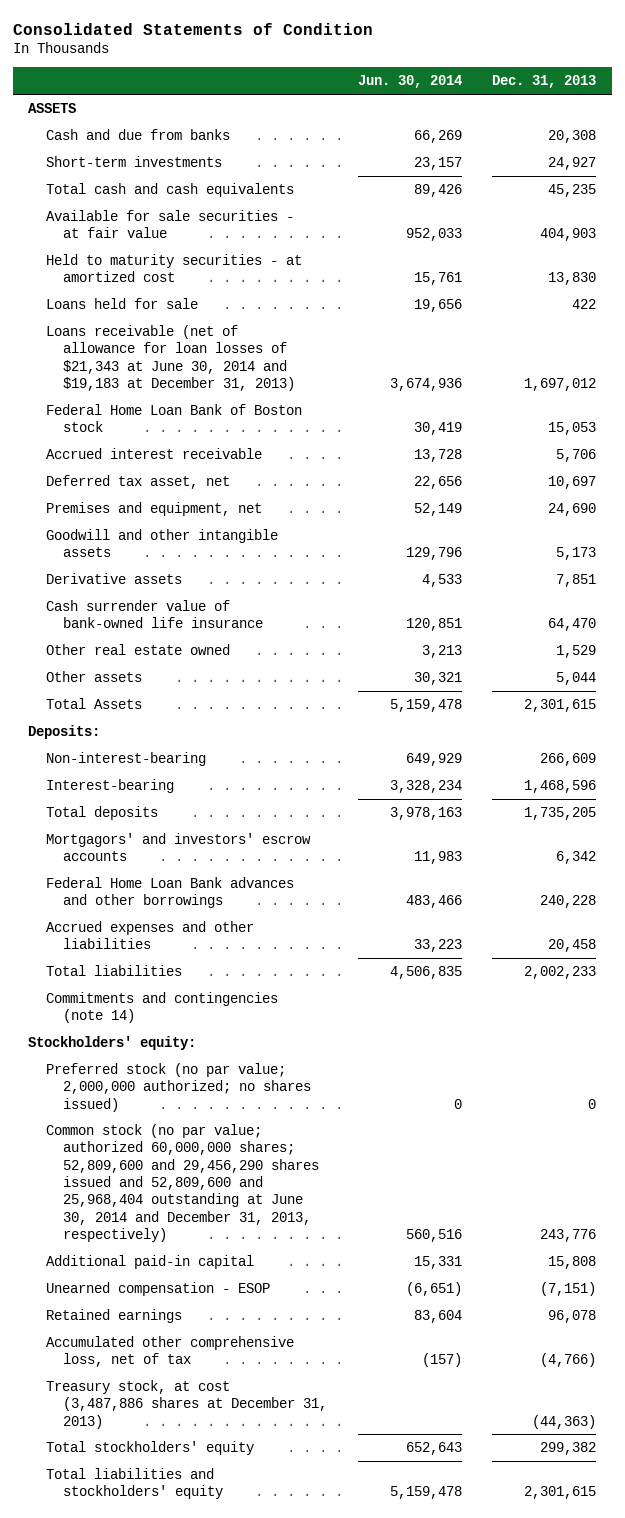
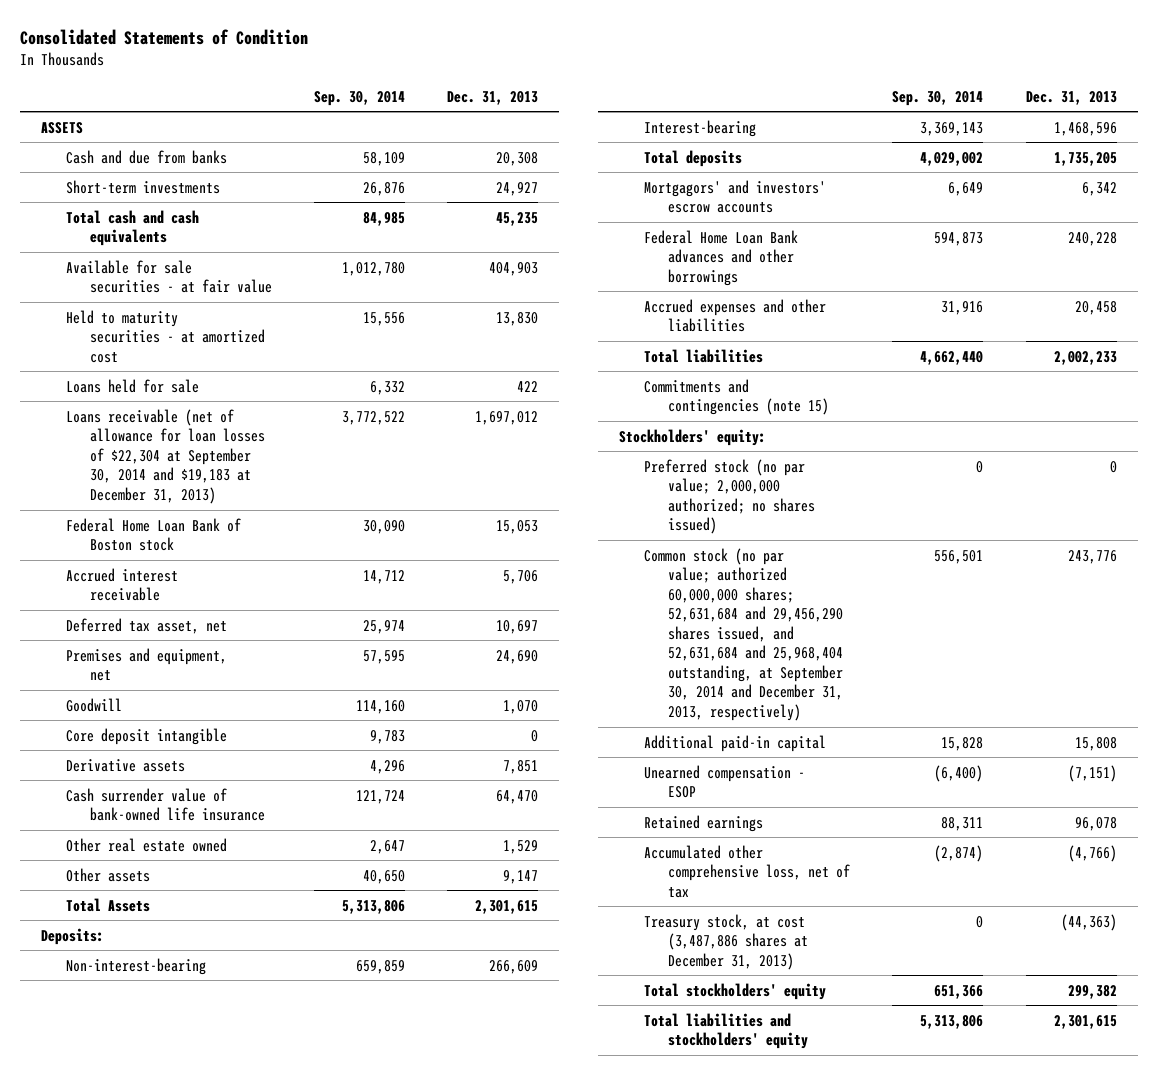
[357,75,462,89] Jun. 30, 2014 -> none
none -> [314,90,406,106] Sep. 30, 2014
[45,324,296,392] Loans receivable (net of allowance for loan losses of $21,343 at June 30, 2014 and $19,183 at December 31, 2013) -> [65,408,266,504] Loans receivable (net of allowance for loan losses of $22,304 at September 30, 2014 and $19,183 at December 31, 2013)
[45,528,278,558] Goodwill and other intangible assets -> [65,697,122,712] Goodwill
[556,547,597,561] 5,173 -> [503,699,539,714] 1,070
none -> [65,727,227,745] Core deposit intangible
[556,671,597,685] 5,044 -> [503,869,539,884] 9,147
[45,991,278,1024] Commitments and contingencies (note 14) -> [643,378,830,416] Commitments and contingencies (note 15)
[45,1123,320,1243] Common stock (no par value; authorized 60,000,000 shares; 52,809,600 and 29,456,290 shares issued and 52,809,600 and 25,968,404 outstanding at June 30, 2014 and December 31, 2013, respectively) -> [643,547,844,721] Common stock (no par value; authorized 60,000,000 shares; 52,631,684 and 29,456,290 shares issued, and 52,631,684 and 25,968,404 outstanding, at September 30, 2014 and December 31, 2013, respectively)

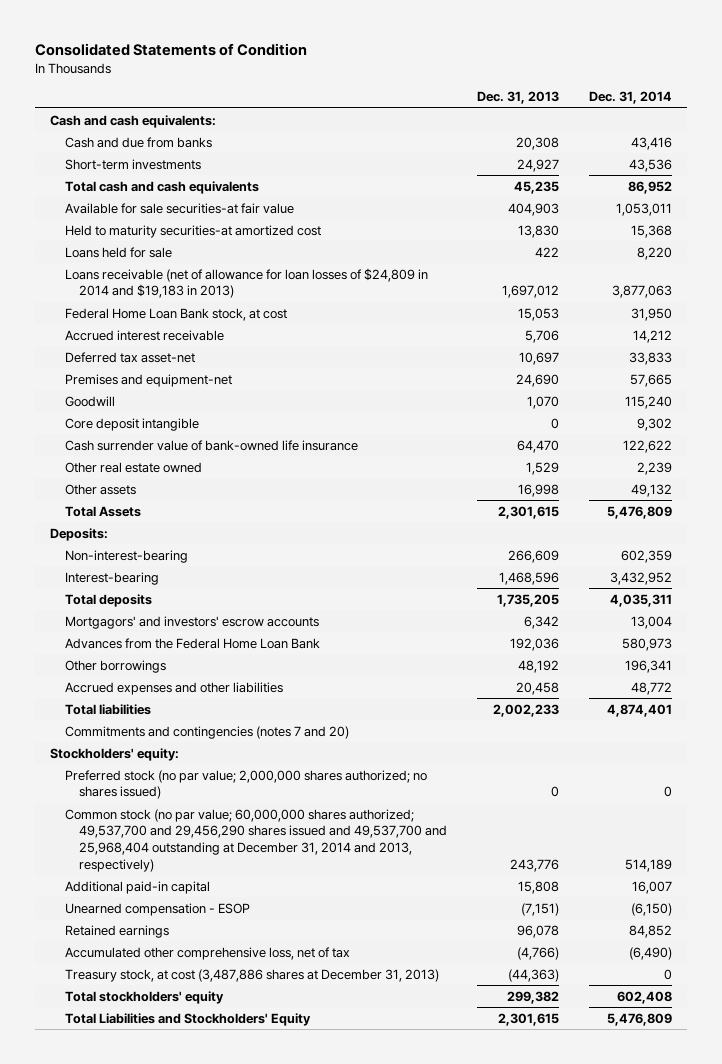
[314,90,406,106] Sep. 30, 2014 -> none
none -> [588,91,672,105] Dec. 31, 2014
[40,121,83,134] ASSETS -> none
none -> [49,114,216,128] Cash and cash equivalents:
[65,259,273,294] Available for sale securities - at fair value -> [64,202,294,214] Available for sale securities-at fair value
[65,309,266,363] Held to maturity securities - at amortized cost -> [64,224,321,238] Held to maturity securities-at amortized cost
[65,408,266,504] Loans receivable (net of allowance for loan losses of $22,304 at September 30, 2014 and $19,183 at December 31, 2013) -> [64,267,428,299] Loans receivable (net of allowance for loan losses of $24,809 in 2014 and $19,183 in 2013)
[65,517,241,552] Federal Home Loan Bank of Boston stock -> [64,307,287,321] Federal Home Loan Bank stock, at cost
[65,617,227,634] Deferred tax asset, net -> [64,351,195,363] Deferred tax asset-net
[65,647,227,682] Premises and equipment, net -> [64,373,232,387] Premises and equipment-net
[65,758,185,772] Derivative assets -> none
[503,869,539,884] 9,147 -> [517,483,559,497] 16,998
[643,229,798,286] Federal Home Loan Bank advances and other borrowings -> [64,637,320,649] Advances from the Federal Home Loan Bank
[1067,231,1117,246] 240,228 -> [509,637,559,651] 192,036
none -> [64,659,166,673] Other borrowings
[643,378,830,416] Commitments and contingencies (note 15) -> [64,725,349,739] Commitments and contingencies (notes 7 and 20)
[643,458,816,535] Preferred stock (no par value; 2,000,000 authorized; no shares issued) -> [64,769,427,800] Preferred stock (no par value; 2,000,000 shares authorized; no shares issued)
[643,547,844,721] Common stock (no par value; authorized 60,000,000 shares; 52,631,684 and 29,456,290 shares issued, and 52,631,684 and 25,968,404 outstanding, at September 30, 2014 and December 31, 2013, respectively) -> [64,808,448,872] Common stock (no par value; 60,000,000 shares authorized; 49,537,700 and 29,456,290 shares issued and 49,537,700 and 25,968,404 outstanding at December 31, 2014 and 2013, respectively)
[643,1012,809,1050] Total liabilities and stockholders' equity -> [64,1012,311,1026] Total Liabilities and Stockholders' Equity

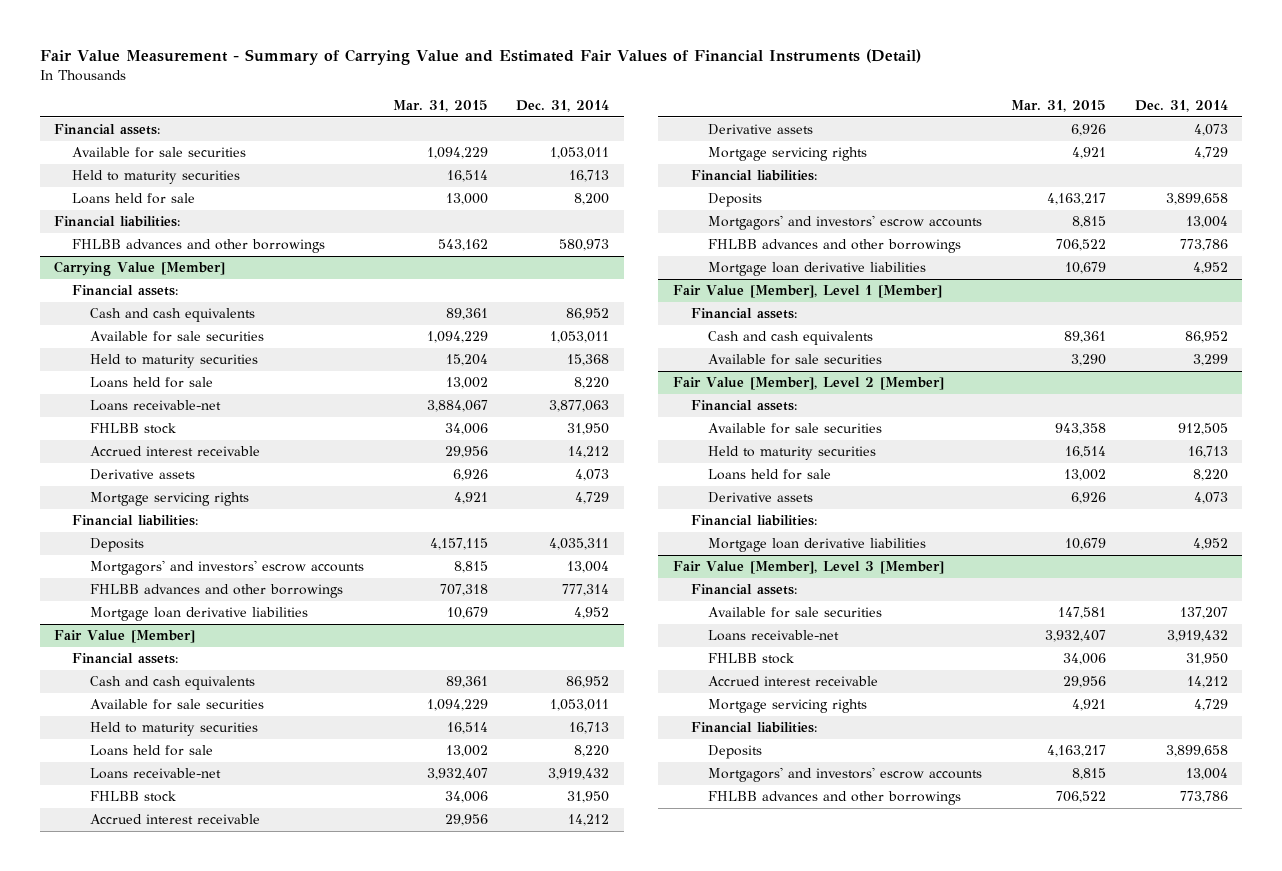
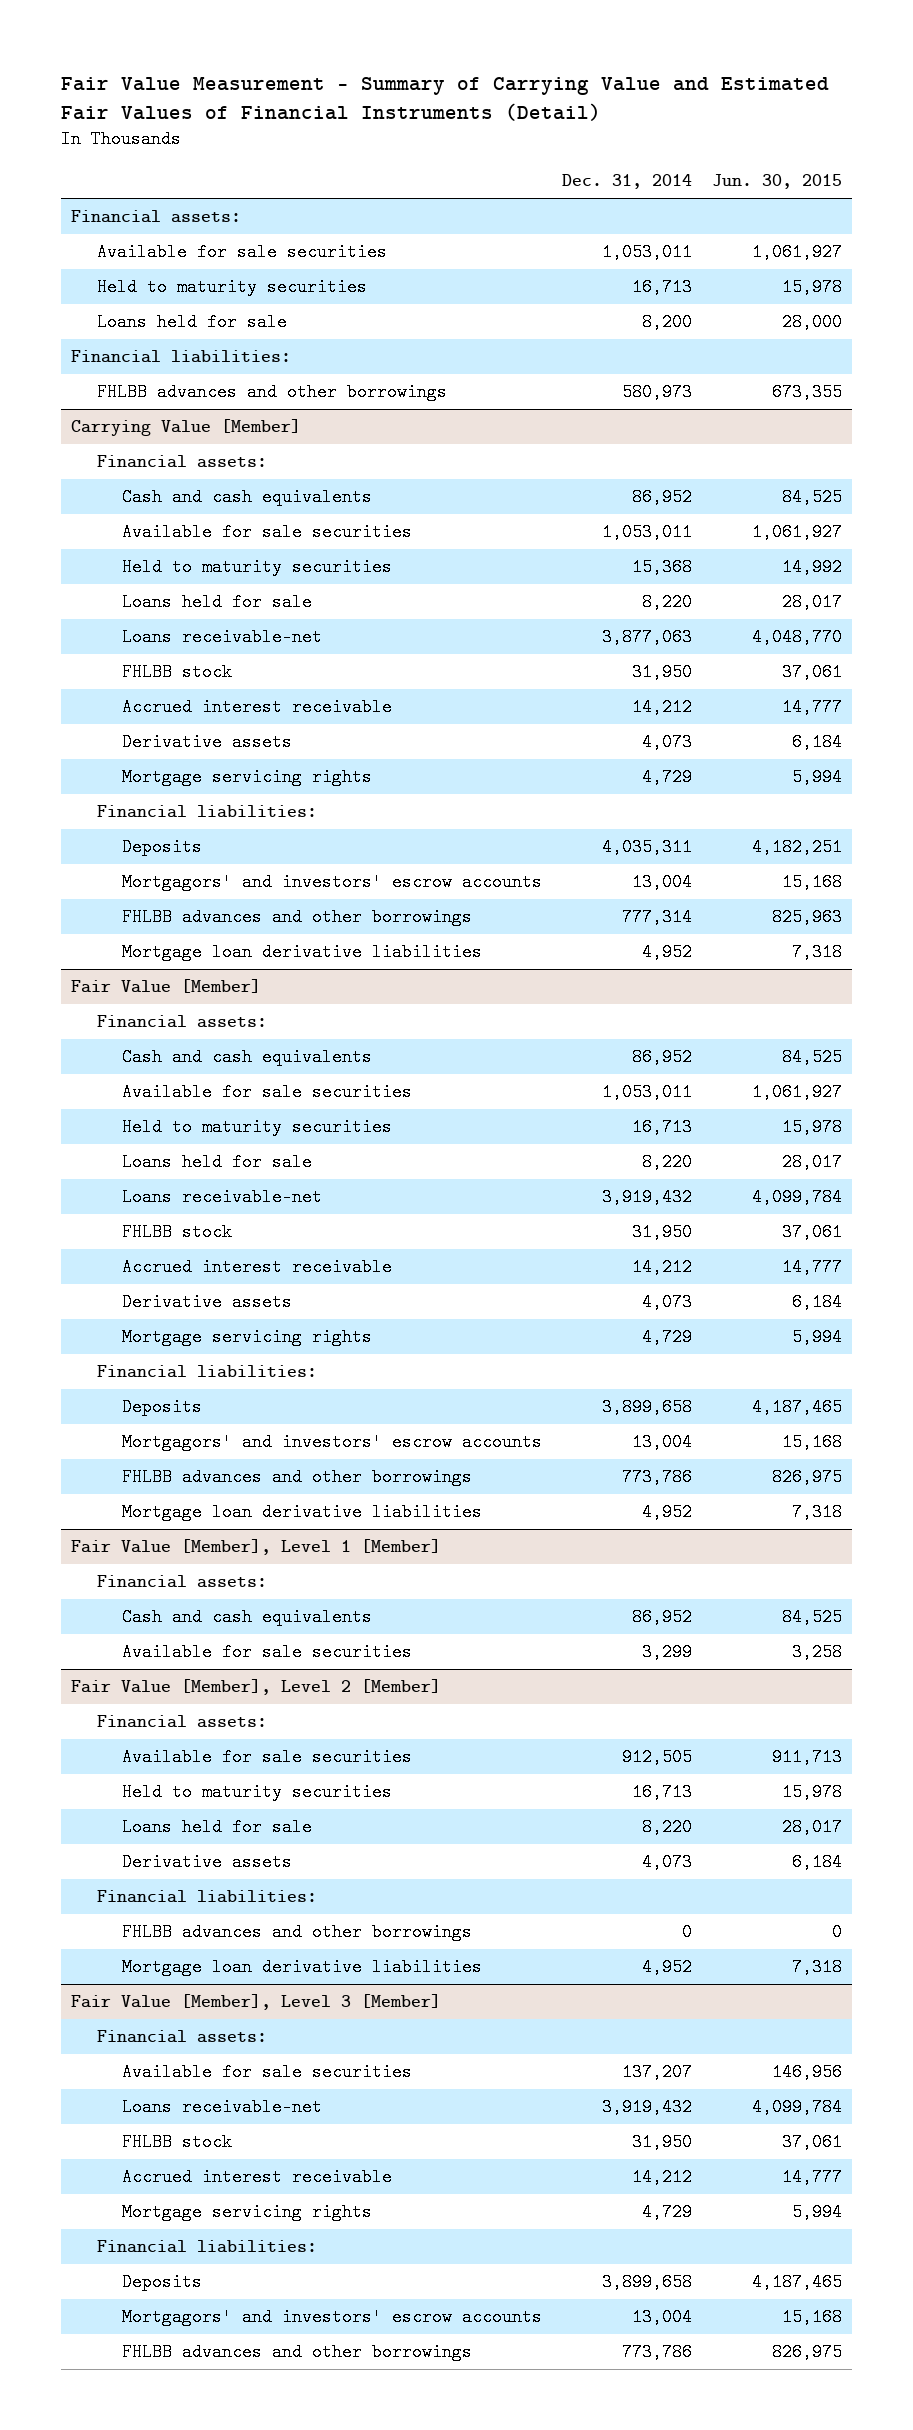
[392,100,488,113] Mar. 31, 2015 -> none
none -> [712,174,843,190] Jun. 30, 2015
none -> [122,1923,473,1942] FHLBB advances and other borrowings

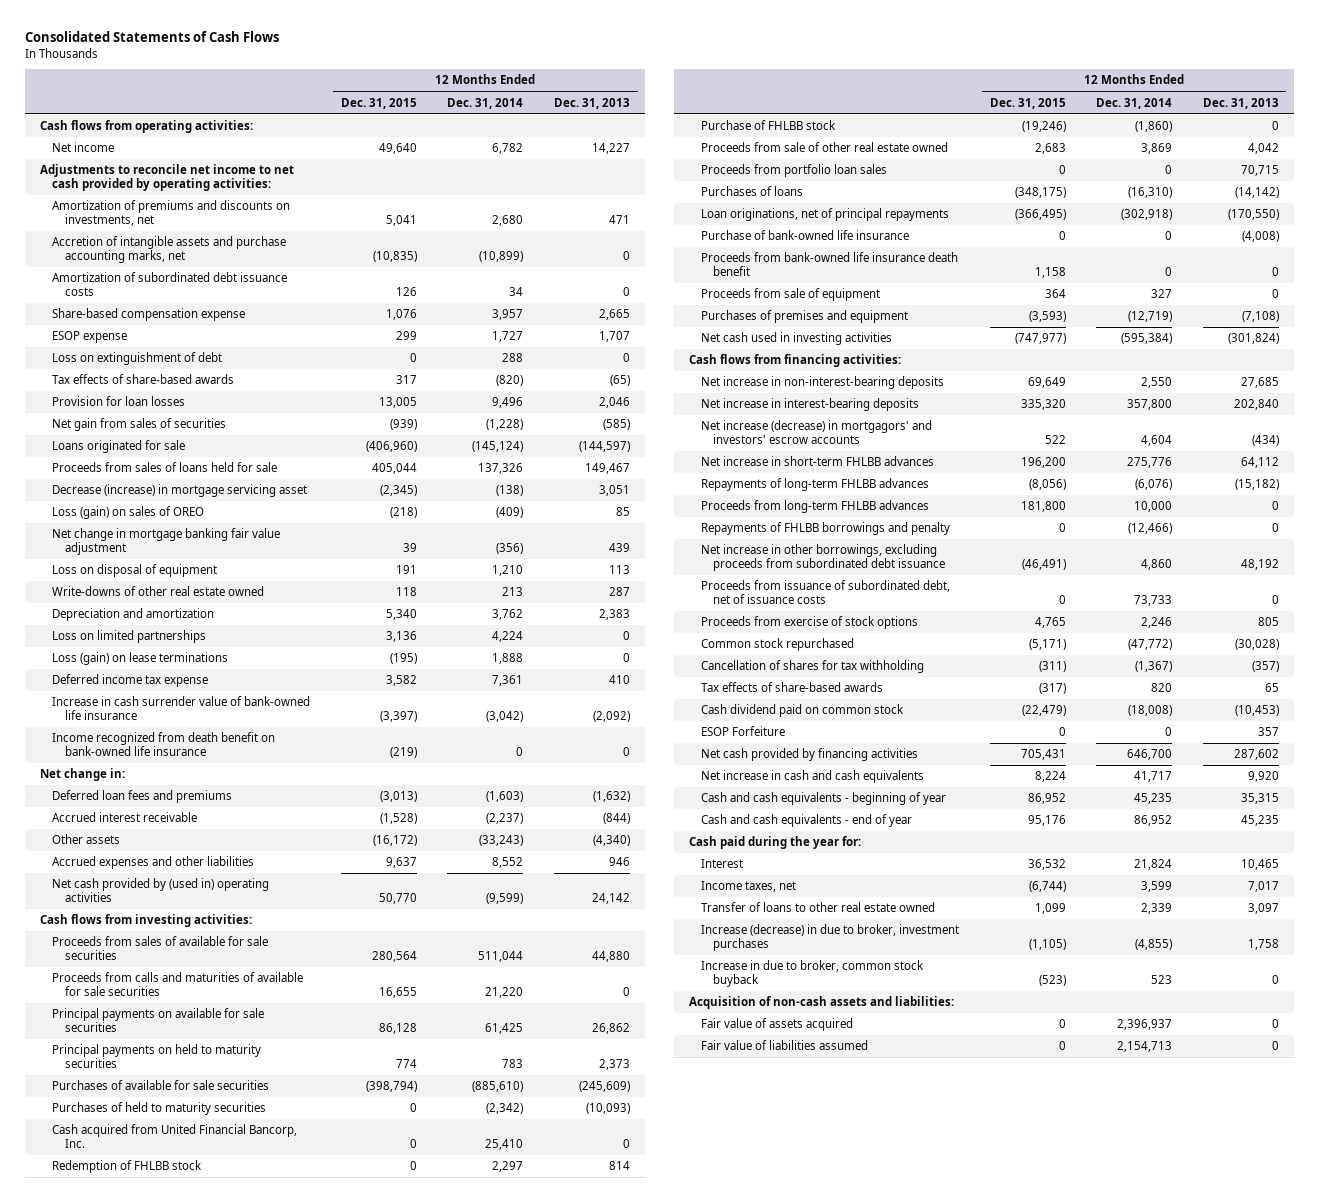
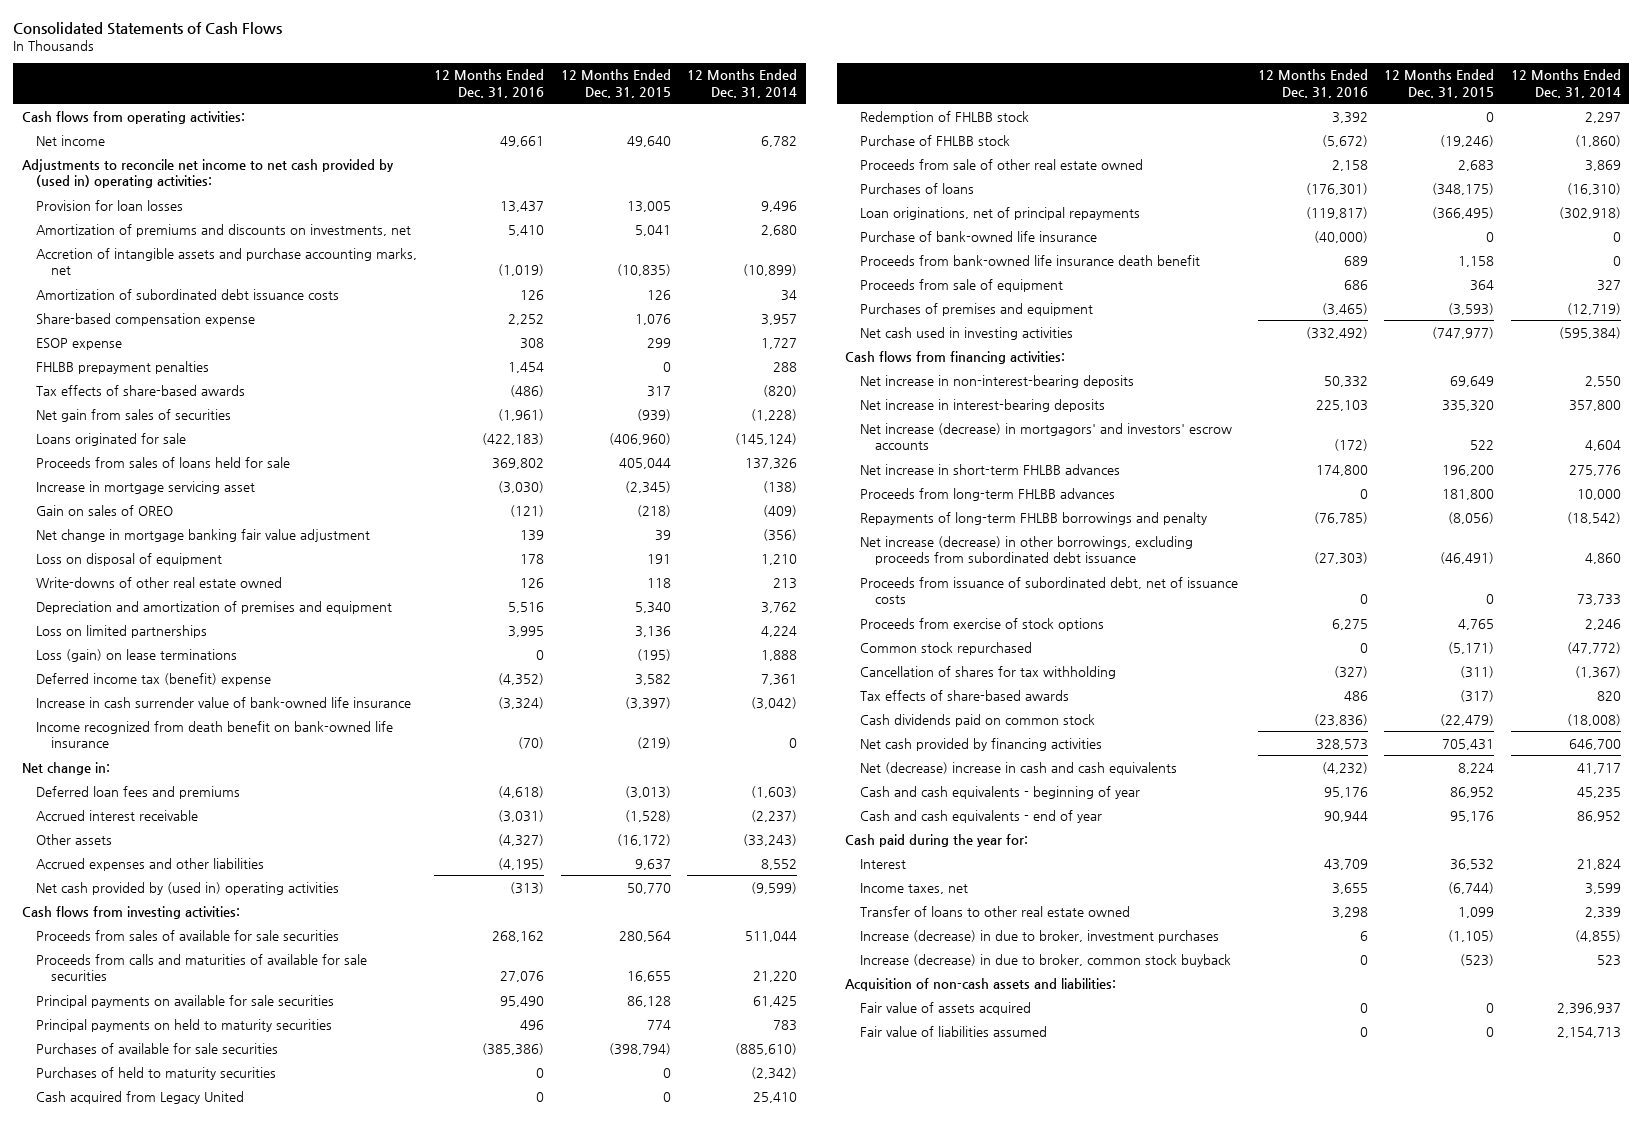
[553,97,630,109] Dec. 31, 2013 -> none
none -> [434,69,545,98] 12 Months Ended Dec. 31, 2016
[40,164,295,192] Adjustments to reconcile net income to net cash provided by operating activities: -> [21,158,394,189] Adjustments to reconcile net income to net cash provided by (used in) operating activities:
[52,396,186,407] Provision for loan losses -> [36,199,184,211] Provision for loan losses
[52,352,223,366] Loss on extinguishment of debt -> [36,360,210,374] FHLBB prepayment penalties
[52,484,308,498] Decrease (increase) in mortgage servicing asset -> [36,480,256,494] Increase in mortgage servicing asset
[52,506,205,520] Loss (gain) on sales of OREO -> [36,504,174,516] Gain on sales of OREO
[52,608,215,622] Depreciation and amortization -> [36,600,393,614] Depreciation and amortization of premises and equipment
[52,674,209,688] Deferred income tax expense -> [36,672,272,686] Deferred income tax (benefit) expense
[52,1124,298,1149] Cash acquired from United Financial Bancorp, Inc. -> [36,1090,245,1104] Cash acquired from Legacy United
[701,164,888,178] Proceeds from portfolio loan sales -> none
[701,478,930,492] Repayments of long-term FHLBB advances -> none
[701,522,951,536] Repayments of FHLBB borrowings and penalty -> [860,511,1208,525] Repayments of long-term FHLBB borrowings and penalty
[1058,523,1066,533] 0 -> [1448,511,1495,524] (8,056)
[1128,523,1173,535] (12,466) -> [1567,511,1622,524] (18,542)
[701,544,946,572] Net increase in other borrowings, excluding proceeds from subordinated debt issuance -> [860,535,1194,566] Net increase (decrease) in other borrowings, excluding proceeds from subordinated debt issuance
[701,726,786,737] ESOP Forfeiture -> none
[701,704,905,718] Cash dividend paid on common stock -> [860,713,1096,727] Cash dividends paid on common stock
[701,770,925,784] Net increase in cash and cash equivalents -> [860,761,1178,775] Net (decrease) increase in cash and cash equivalents
[701,960,925,988] Increase in due to broker, common stock buyback -> [860,953,1232,967] Increase (decrease) in due to broker, common stock buyback

